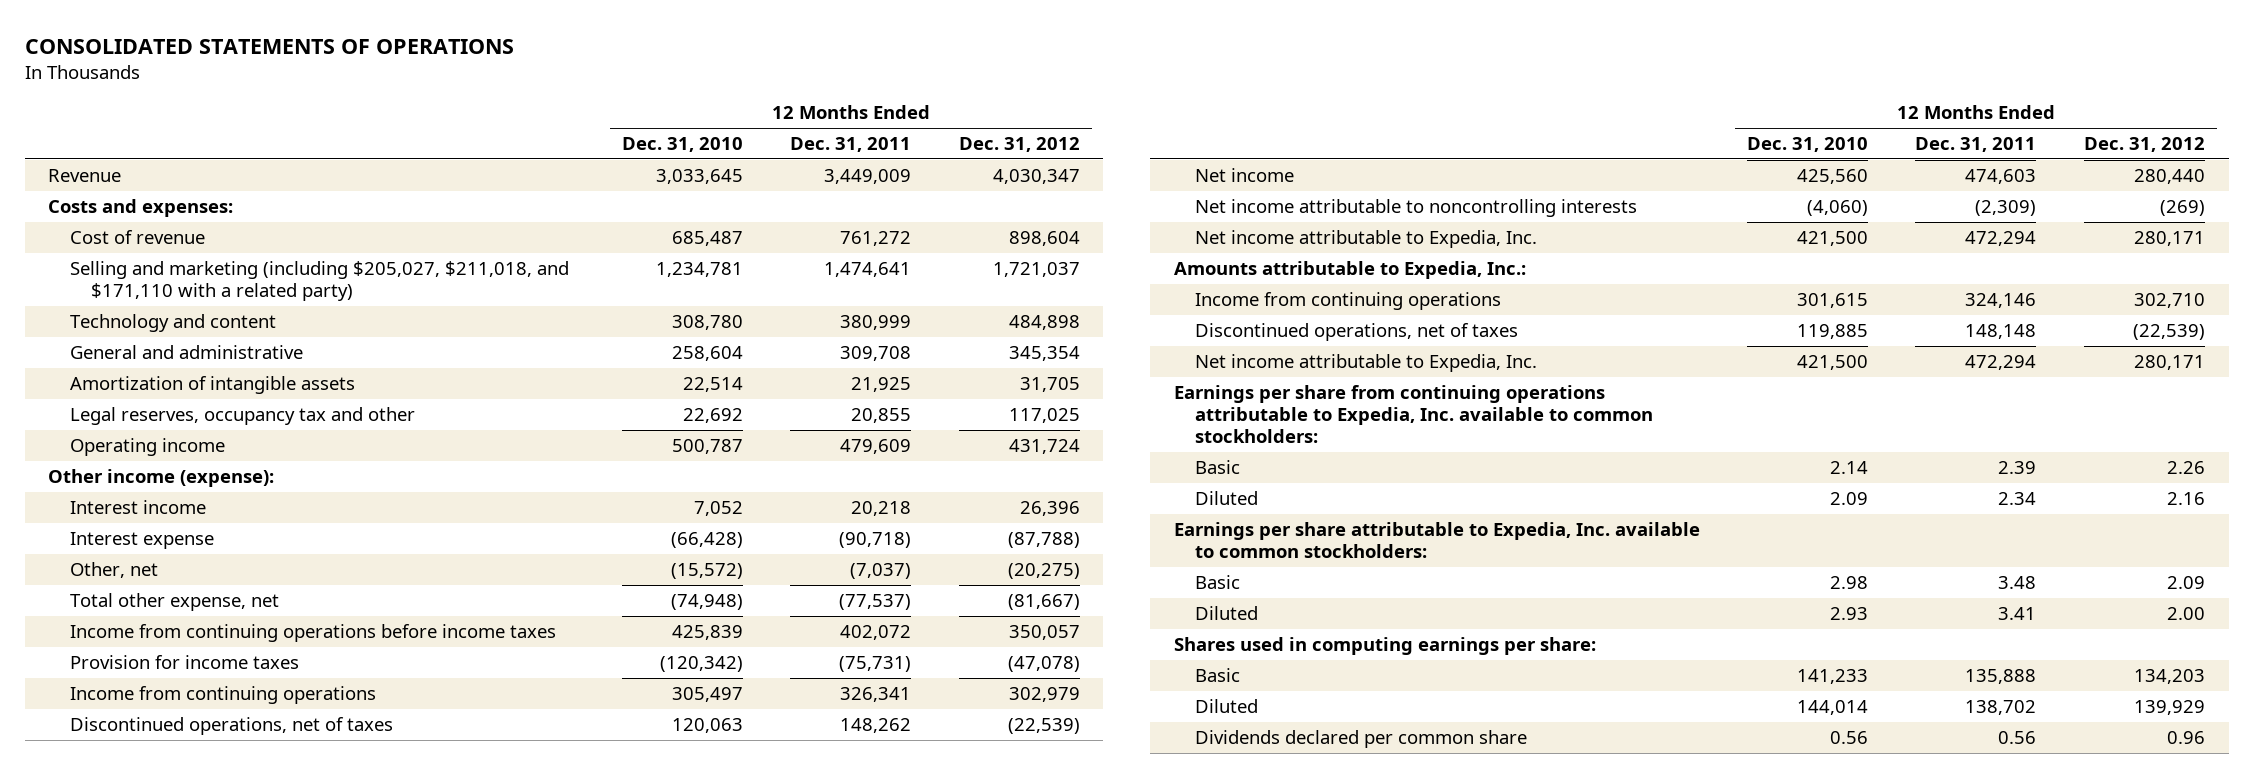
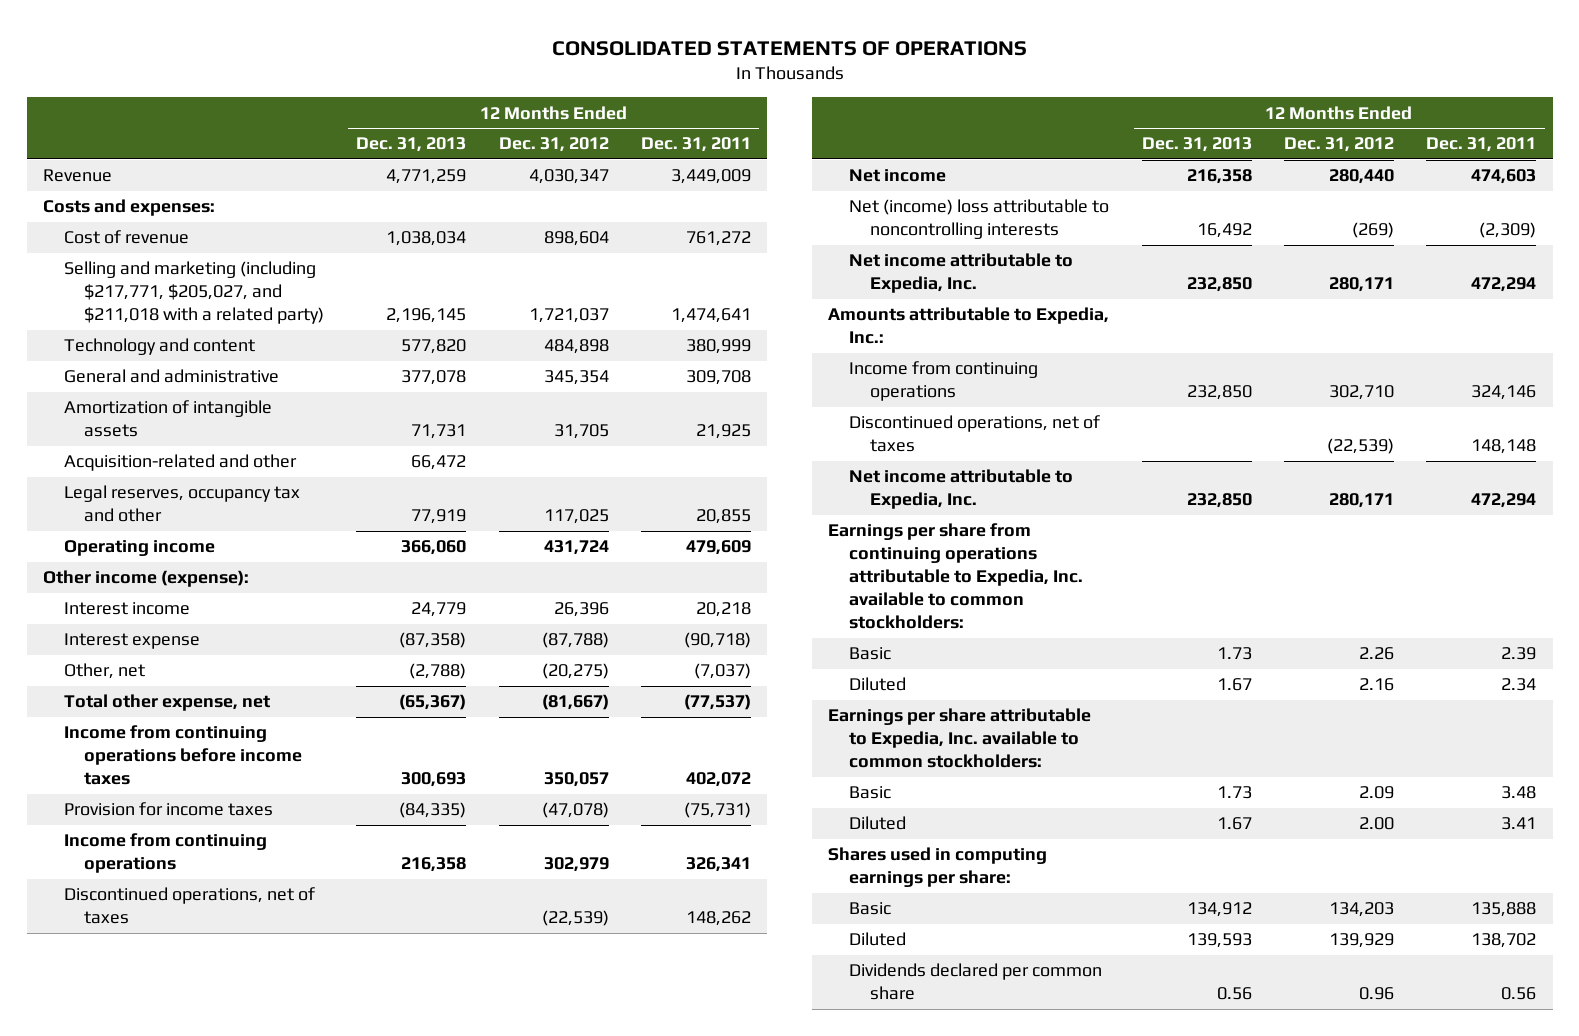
[621,137,743,153] Dec. 31, 2010 -> none
none -> [356,137,467,153] Dec. 31, 2013
[69,261,569,302] Selling and marketing (including $205,027, $211,018, and $171,110 with a related party) -> [63,261,325,325] Selling and marketing (including $217,771, $205,027, and $211,018 with a related party)
none -> [63,454,297,472] Acquisition-related and other
[1195,199,1638,218] Net income attributable to noncontrolling interests -> [849,199,1110,240] Net (income) loss attributable to noncontrolling interests

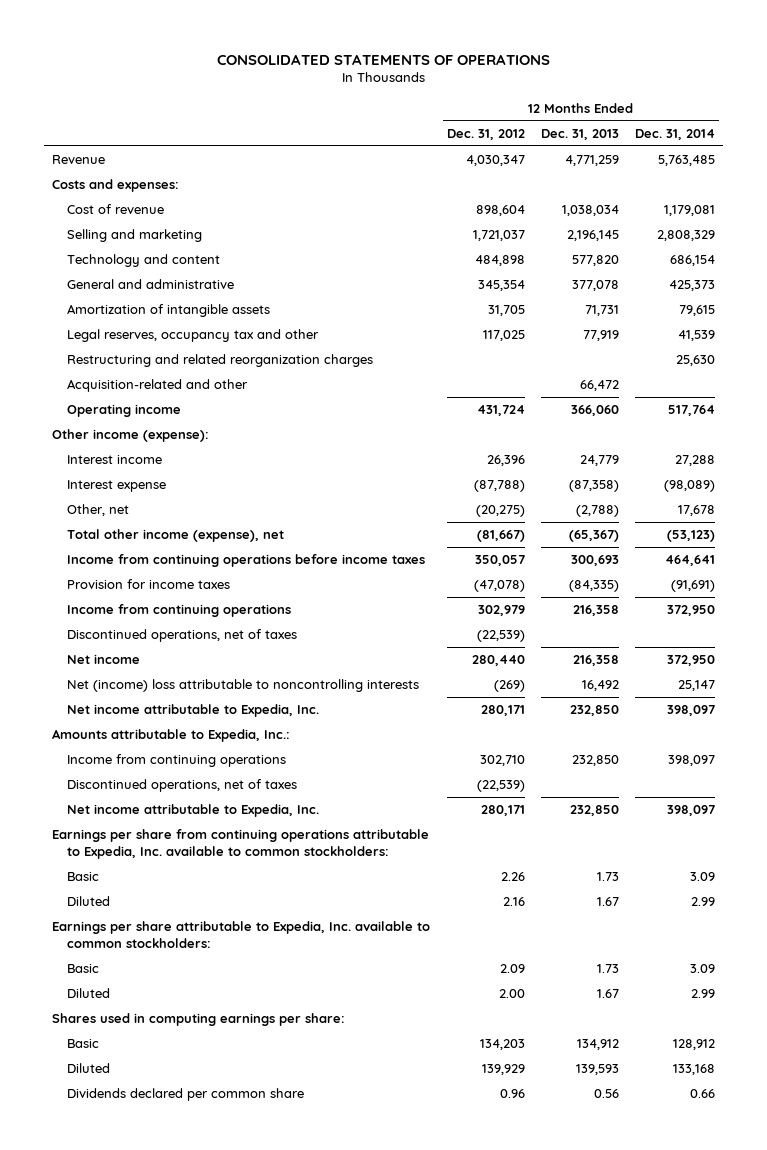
[640,137,751,153] Dec. 31, 2011 -> none
none -> [634,128,715,140] Dec. 31, 2014
[63,261,325,325] Selling and marketing (including $217,771, $205,027, and $211,018 with a related party) -> [67,229,203,243] Selling and marketing
none -> [67,354,374,368] Restructuring and related reorganization charges
[63,454,297,472] Acquisition-related and other -> [67,379,249,393] Acquisition-related and other
[63,694,270,712] Total other expense, net -> [67,529,285,543] Total other income (expense), net

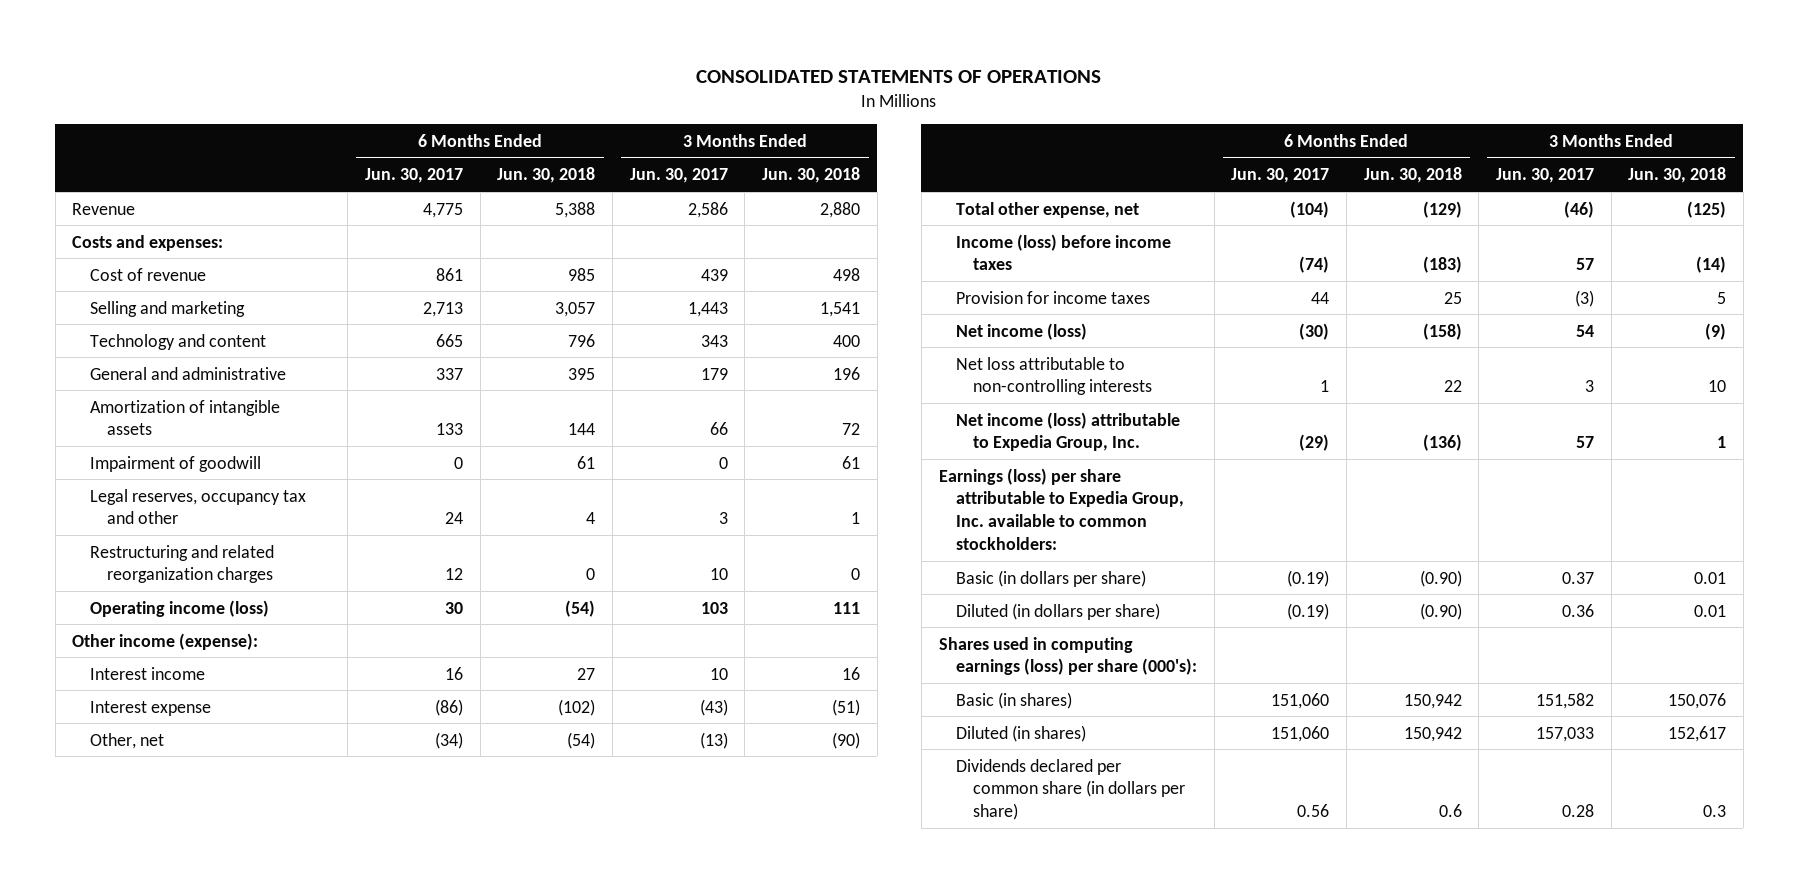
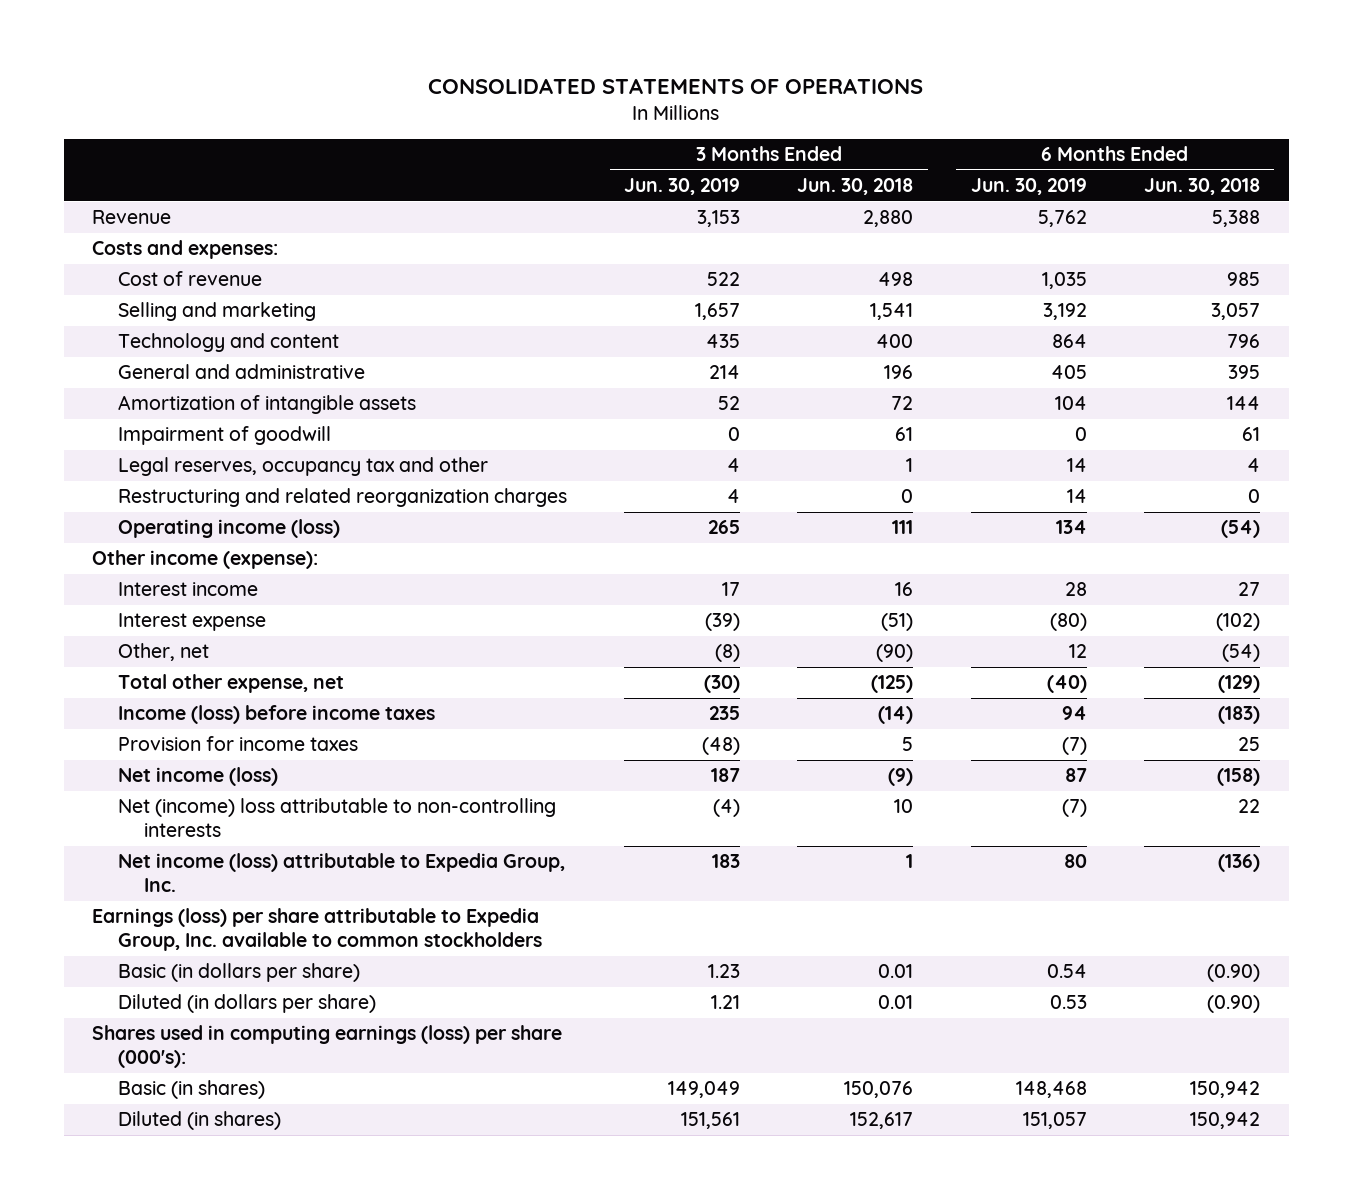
[364,168,463,184] Jun. 30, 2017 -> none
[629,168,728,184] Jun. 30, 2017 -> none
none -> [624,178,741,196] Jun. 30, 2019
none -> [970,178,1087,196] Jun. 30, 2019
[955,356,1153,396] Net loss attributable to non-controlling interests -> [117,798,556,838] Net (income) loss attributable to non-controlling interests
[938,467,1184,550] Earnings (loss) per share attributable to Expedia Group, Inc. available to common stockholders: -> [92,908,542,952] Earnings (loss) per share attributable to Expedia Group, Inc. available to common stockholders
[955,758,1186,820] Dividends declared per common share (in dollars per share) -> none

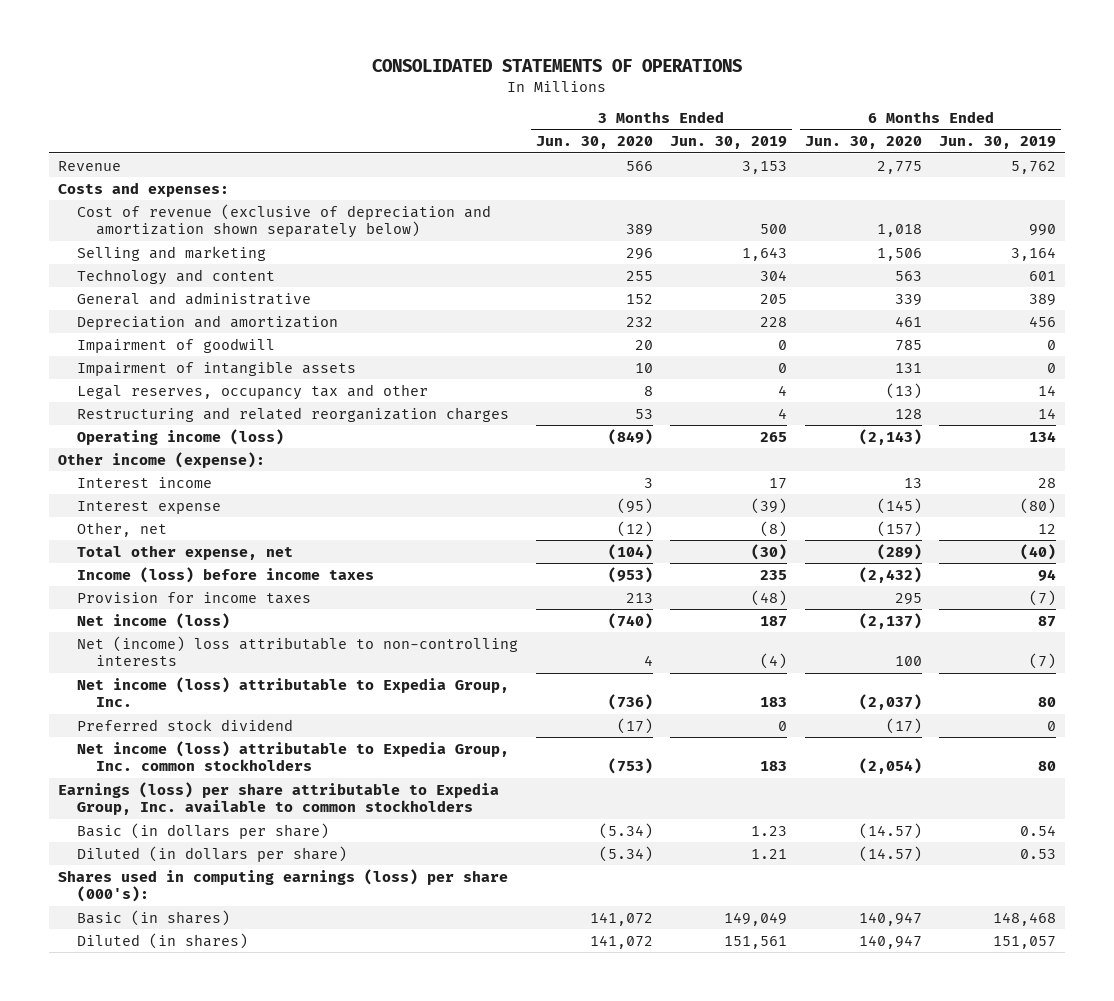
[797,178,914,196] Jun. 30, 2018 -> none
[1143,178,1260,196] Jun. 30, 2018 -> none
none -> [535,136,653,150] Jun. 30, 2020
none -> [804,136,922,150] Jun. 30, 2020
[117,271,262,287] Cost of revenue -> none
[117,395,416,415] Amortization of intangible assets -> none
none -> [77,203,492,239] Cost of revenue (exclusive of depreciation and amortization shown separately below)
[695,303,741,321] 1,657 -> [742,246,788,261] 1,643
[1042,303,1087,321] 3,192 -> [1011,246,1057,261] 3,164
[706,334,741,349] 435 -> [760,269,788,281] 304
[1051,334,1087,349] 864 -> [1029,270,1057,281] 601
[709,365,741,380] 214 -> [760,293,788,304] 205
[1050,365,1087,380] 405 -> [1029,293,1057,306] 389
none -> [77,314,339,330] Depreciation and amortization
none -> [77,360,357,376] Impairment of intangible assets
none -> [77,718,294,731] Preferred stock dividend
none -> [77,740,510,772] Net income (loss) attributable to Expedia Group, Inc. common stockholders

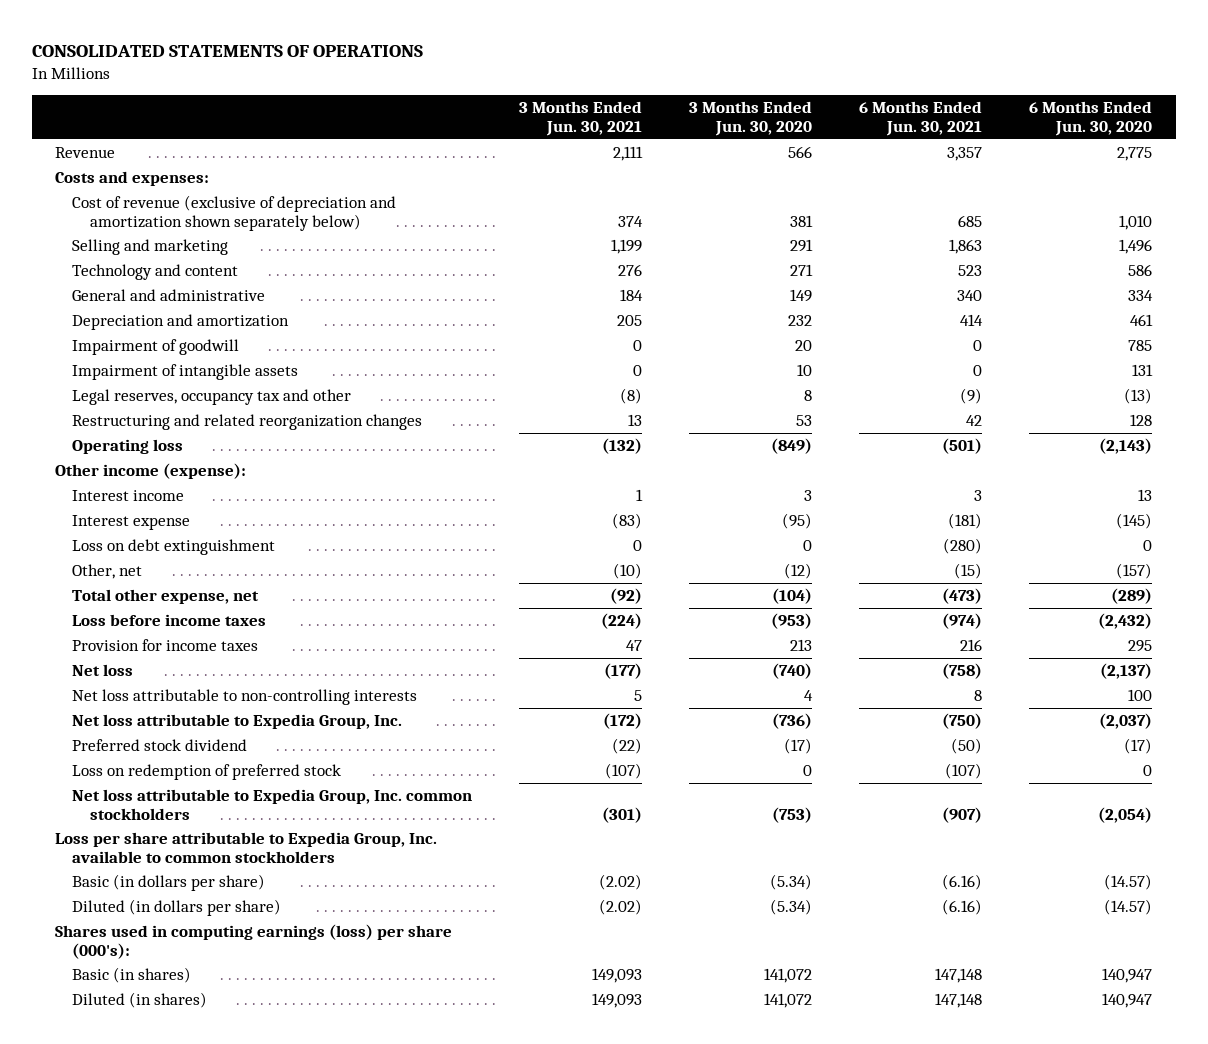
[670,136,788,150] Jun. 30, 2019 -> none
[939,136,1057,150] Jun. 30, 2019 -> none
none -> [519,101,643,136] 3 Months Ended Jun. 30, 2021
none -> [859,101,983,136] 6 Months Ended Jun. 30, 2021
[625,224,653,237] 389 -> [790,214,814,227] 381
[876,224,922,238] 1,018 -> [1119,214,1153,230] 1,010
[625,247,653,260] 296 -> [790,238,814,252] 291
[876,247,922,261] 1,506 -> [1119,238,1153,254] 1,496
[625,270,653,281] 255 -> [790,263,814,276] 271
[894,270,922,281] 563 -> [1128,263,1153,276] 586
[625,293,653,304] 152 -> [790,288,813,302] 149
[894,293,922,306] 339 -> [1128,289,1154,301] 334
[77,406,510,422] Restructuring and related reorganization charges -> [72,413,423,430] Restructuring and related reorganization changes
[77,428,285,445] Operating income (loss) -> [72,438,184,454] Operating loss
none -> [72,538,276,555] Loss on debt extinguishment
[77,566,375,583] Income (loss) before income taxes -> [72,613,267,626] Loss before income taxes
[77,612,231,629] Net income (loss) -> [72,663,134,676] Net loss
[77,635,519,667] Net (income) loss attributable to non-controlling interests -> [72,688,418,705] Net loss attributable to non-controlling interests
[77,676,510,708] Net income (loss) attributable to Expedia Group, Inc. -> [72,713,403,729] Net loss attributable to Expedia Group, Inc.
none -> [72,763,342,780] Loss on redemption of preferred stock
[77,740,510,772] Net income (loss) attributable to Expedia Group, Inc. common stockholders -> [72,788,473,820] Net loss attributable to Expedia Group, Inc. common stockholders
[57,781,499,816] Earnings (loss) per share attributable to Expedia Group, Inc. available to common stockholders -> [55,831,438,863] Loss per share attributable to Expedia Group, Inc. available to common stockholders

